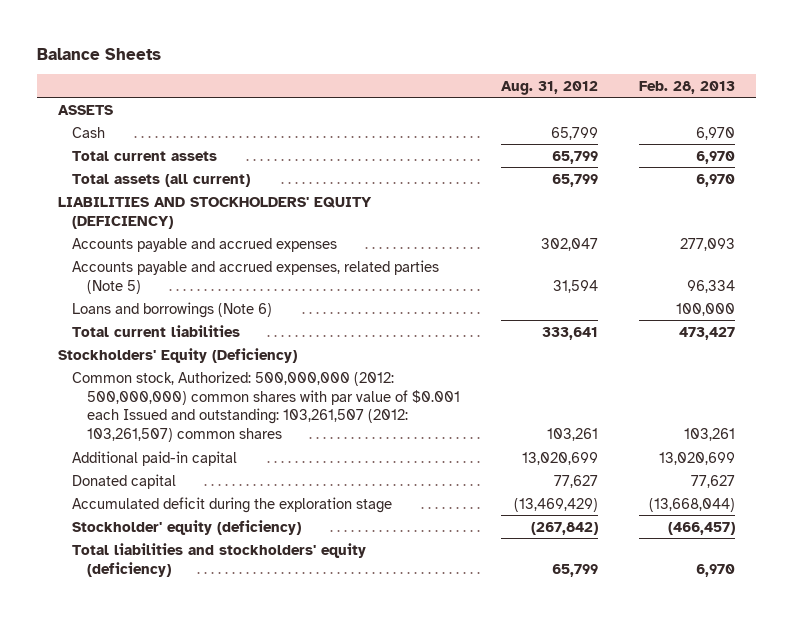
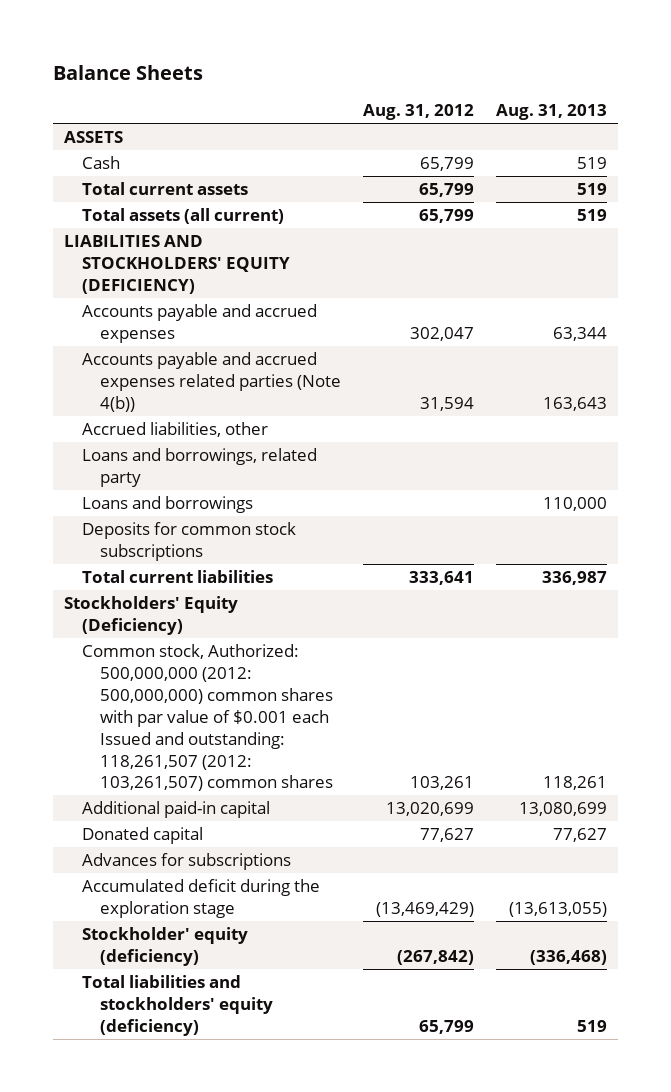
[639,80,736,94] Feb. 28, 2013 -> none
none -> [495,104,607,121] Aug. 31, 2013
[72,259,440,294] Accounts payable and accrued expenses, related parties (Note 5) -> [82,352,342,412] Accounts payable and accrued expenses related parties (Note 4(b))
none -> [82,422,269,438] Accrued liabilities, other
none -> [82,448,318,488] Loans and borrowings, related party
[72,301,273,318] Loans and borrowings (Note 6) -> [82,496,254,514] Loans and borrowings
none -> [82,522,297,562] Deposits for common stock subscriptions
[72,370,460,443] Common stock, Authorized: 500,000,000 (2012: 500,000,000) common shares with par value of $0.001 each Issued and outstanding: 103,261,507 (2012: 103,261,507) common shares -> [82,644,334,792] Common stock, Authorized: 500,000,000 (2012: 500,000,000) common shares with par value of $0.001 each Issued and outstanding: 118,261,507 (2012: 103,261,507) common shares
none -> [82,853,292,871] Advances for subscriptions

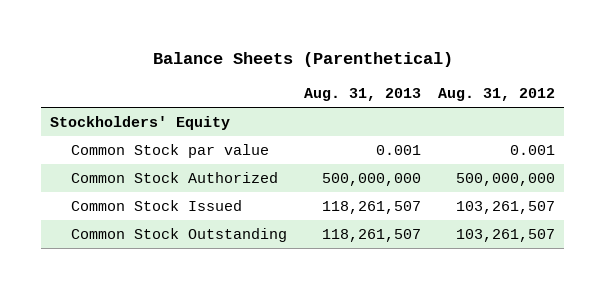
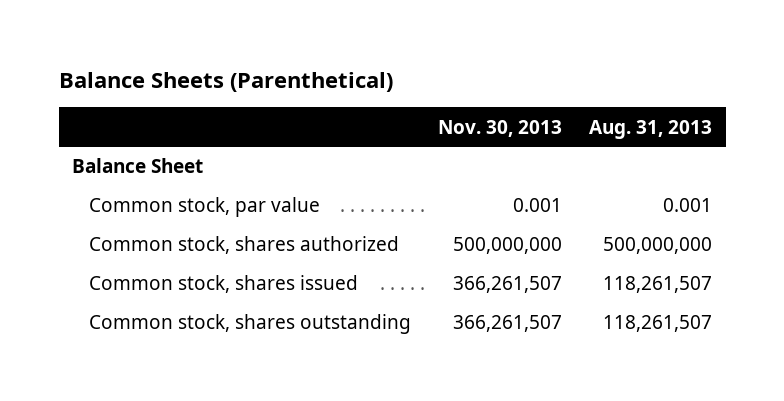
[438,87,556,101] Aug. 31, 2012 -> none
none -> [438,119,563,137] Nov. 30, 2013
[49,116,230,131] Stockholders' Equity -> none
none -> [72,158,204,174] Balance Sheet
[71,144,270,159] Common Stock par value -> [89,197,321,218] Common stock, par value
[71,172,279,184] Common Stock Authorized -> [89,236,400,255] Common stock, shares authorized
[71,200,243,212] Common Stock Issued -> [89,275,359,294] Common stock, shares issued
[71,228,288,243] Common Stock Outstanding -> [89,314,412,335] Common stock, shares outstanding

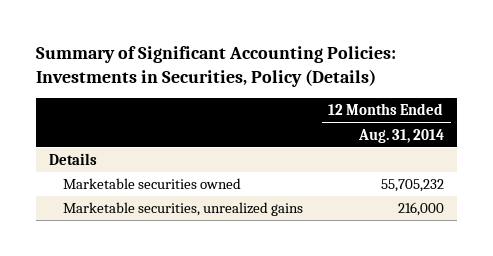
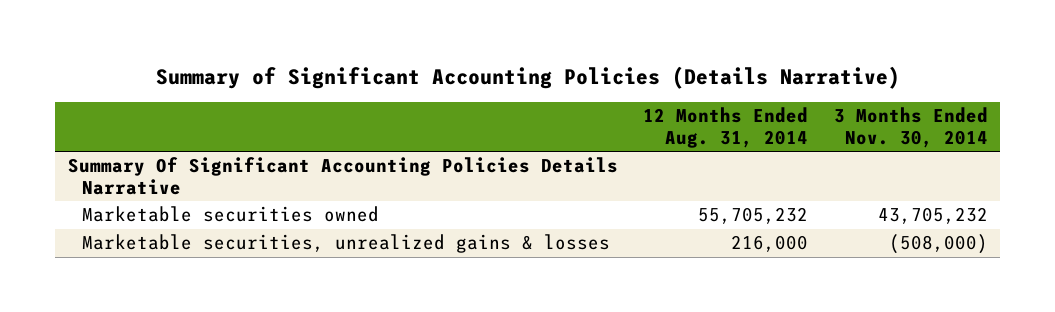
[35,46,396,87] Summary of Significant Accounting Policies: Investments in Securities, Policy (Details) -> [155,65,900,89] Summary of Significant Accounting Policies (Details Narrative)
none -> [833,107,988,148] 3 Months Ended Nov. 30, 2014
[49,153,98,166] Details -> none
none -> [67,157,618,195] Summary Of Significant Accounting Policies Details Narrative
[62,202,303,217] Marketable securities, unrealized gains -> [82,234,611,254] Marketable securities, unrealized gains & losses

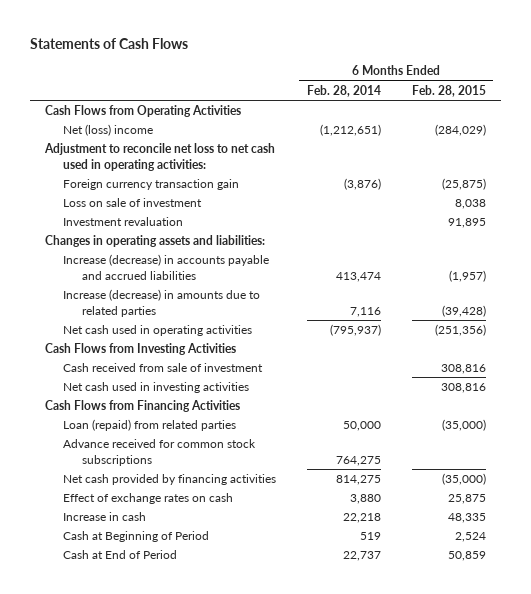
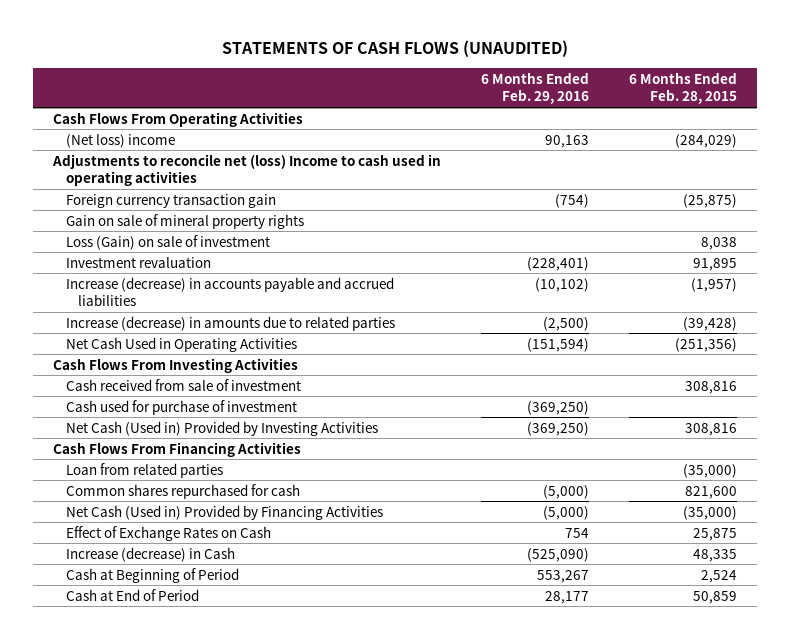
[29,37,188,49] Statements of Cash Flows -> [221,40,568,58] STATEMENTS OF CASH FLOWS (UNAUDITED)
[306,84,381,97] Feb. 28, 2014 -> none
none -> [480,71,589,105] 6 Months Ended Feb. 29, 2016
[45,105,242,118] Cash Flows from Operating Activities -> [52,111,303,127] Cash Flows From Operating Activities
[63,124,154,137] Net (loss) income -> [65,133,175,148] (Net loss) income
[44,143,276,171] Adjustment to reconcile net loss to net cash used in operating activities: -> [51,153,441,187] Adjustments to reconcile net (loss) Income to cash used in operating activities
none -> [65,213,304,229] Gain on sale of mineral property rights
[63,198,203,208] Loss on sale of investment -> [65,234,270,250] Loss (Gain) on sale of investment
[45,235,266,248] Changes in operating assets and liabilities: -> none
[63,325,253,337] Net cash used in operating activities -> [65,336,297,352] Net Cash Used in Operating Activities
[45,343,237,356] Cash Flows from Investing Activities -> [52,357,298,373] Cash Flows From Investing Activities
[63,439,257,466] Advance received for common stock subscriptions -> none
none -> [65,399,297,415] Cash used for purchase of investment
[63,382,250,394] Net cash used in investing activities -> [65,420,378,436] Net Cash (Used in) Provided by Investing Activities
[45,400,241,413] Cash Flows from Financing Activities -> [52,441,301,457] Cash Flows From Financing Activities
[63,419,237,432] Loan (repaid) from related parties -> [65,462,223,478] Loan from related parties
none -> [65,483,300,499] Common shares repurchased for cash
[63,474,277,486] Net cash provided by financing activities -> [65,504,383,520] Net Cash (Used in) Provided by Financing Activities
[63,493,234,505] Effect of exchange rates on cash -> [65,525,271,541] Effect of Exchange Rates on Cash
[63,512,147,522] Increase in cash -> [65,546,235,562] Increase (decrease) in Cash

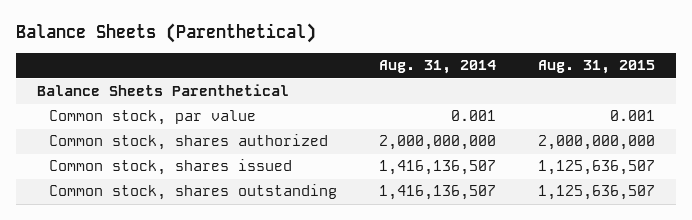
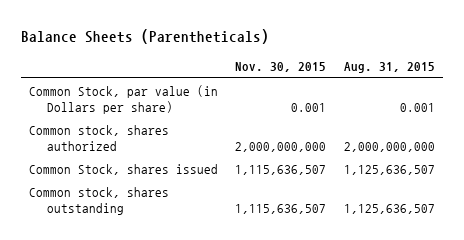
[16,23,317,44] Balance Sheets (Parenthetical) -> [20,29,269,45] Balance Sheets (Parentheticals)
[378,60,496,75] Aug. 31, 2014 -> none
none -> [235,62,327,73] Nov. 30, 2015
[37,84,290,97] Balance Sheets Parenthetical -> none
[48,110,256,126] Common stock, par value -> [29,84,219,114] Common Stock, par value (in Dollars per share)
[48,159,292,176] Common stock, shares issued -> [29,163,219,175] Common Stock, shares issued

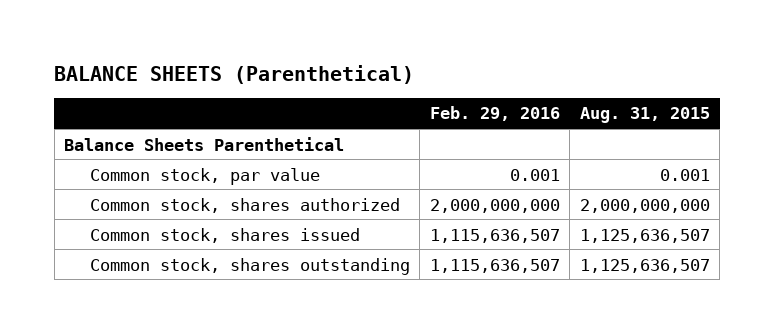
[20,29,269,45] Balance Sheets (Parentheticals) -> [54,64,415,84] BALANCE SHEETS (Parenthetical)
[235,62,327,73] Nov. 30, 2015 -> none
none -> [429,106,560,122] Feb. 29, 2016
none -> [64,136,345,151] Balance Sheets Parenthetical
[29,84,219,114] Common Stock, par value (in Dollars per share) -> [89,167,320,185] Common stock, par value
[29,163,219,175] Common Stock, shares issued -> [89,227,360,243] Common stock, shares issued

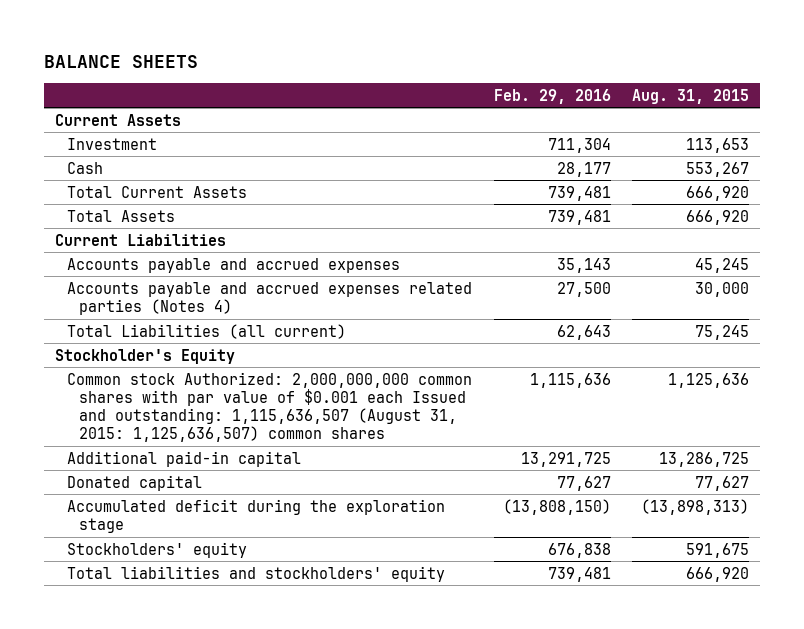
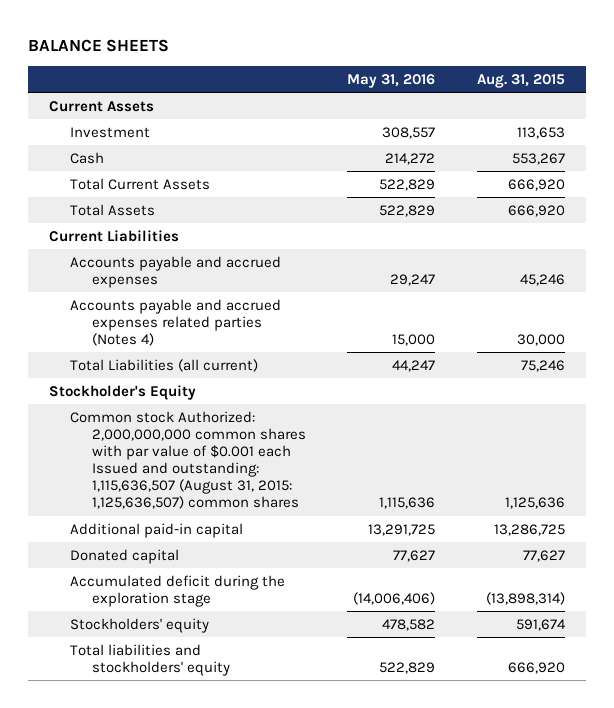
[493,88,611,104] Feb. 29, 2016 -> none
none -> [347,73,436,88] May 31, 2016
[694,257,749,273] 45,245 -> [519,273,565,286] 45,246
[694,324,749,340] 75,245 -> [520,359,565,372] 75,246
[640,498,749,515] (13,898,313) -> [485,591,565,605] (13,898,314)
[685,542,749,558] 591,675 -> [515,618,566,631] 591,674

